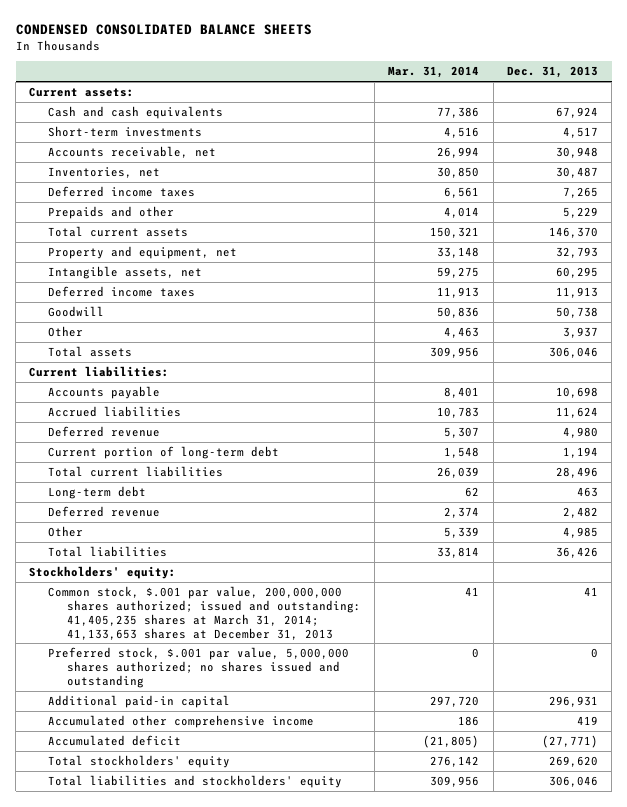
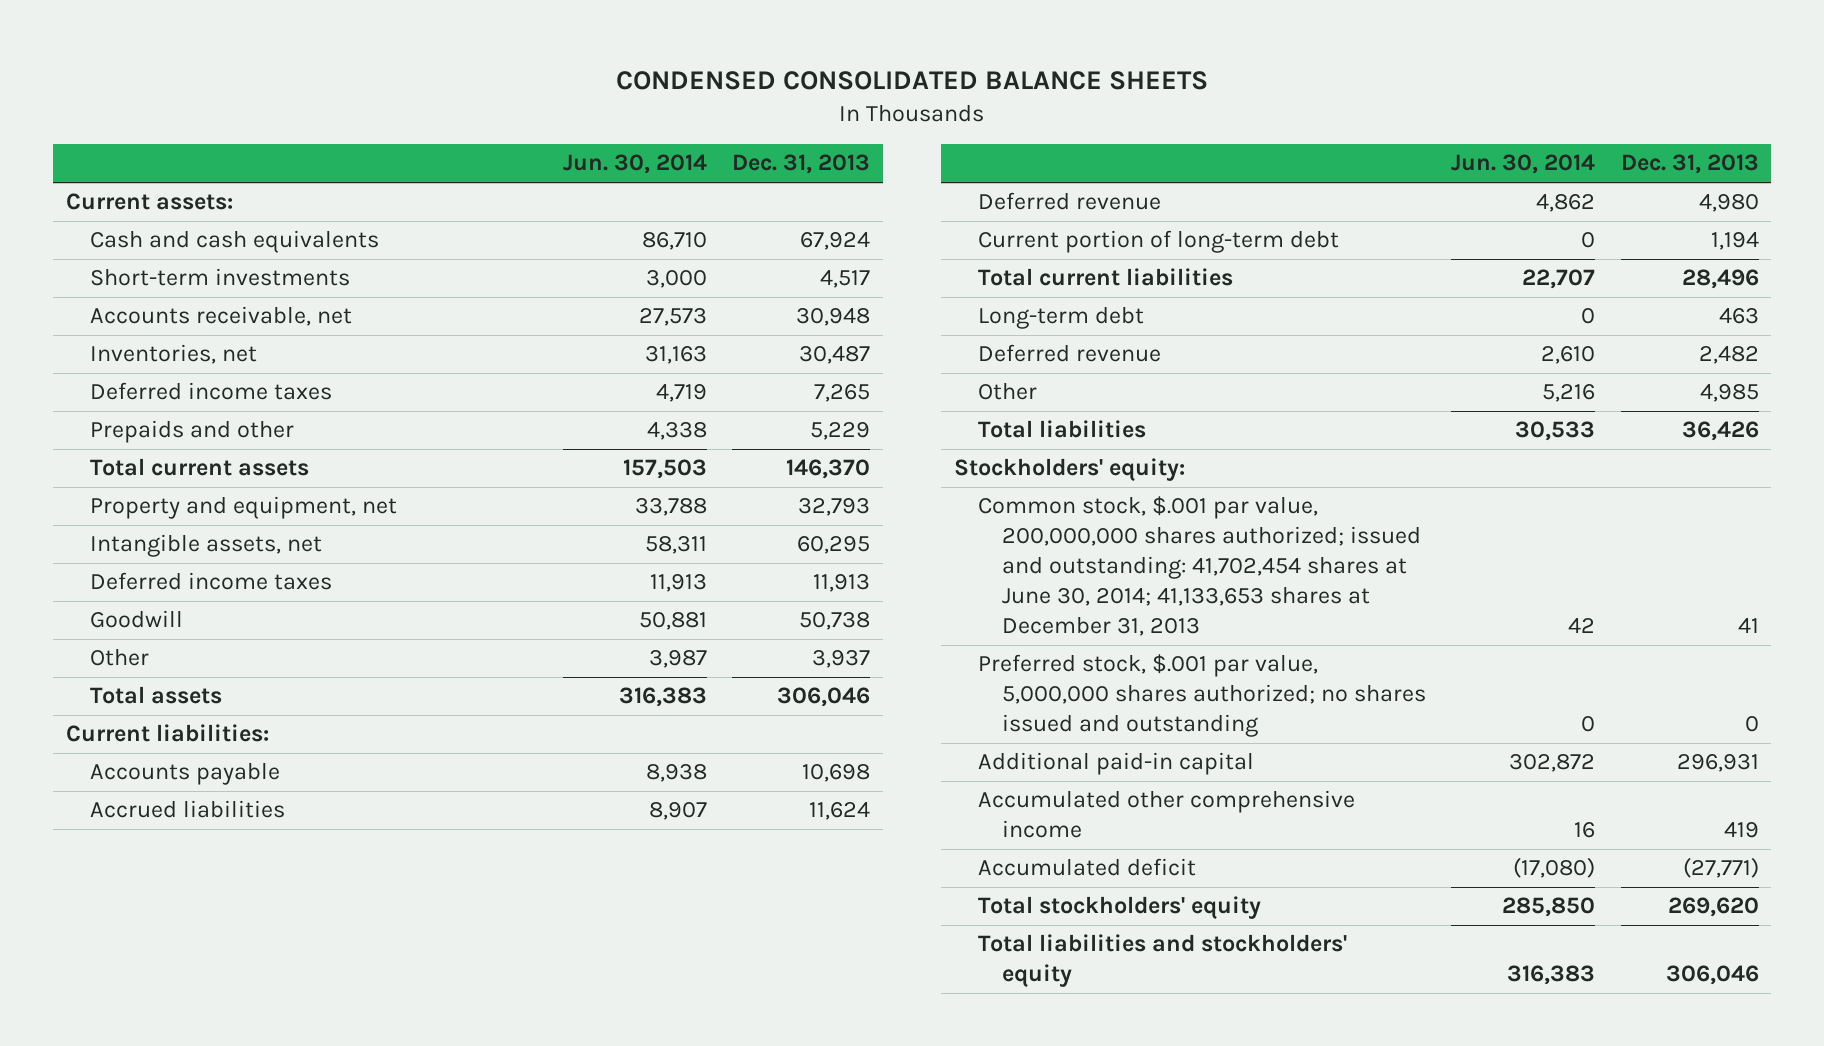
[388,66,480,79] Mar. 31, 2014 -> none
none -> [563,154,708,175] Jun. 30, 2014
[47,585,361,640] Common stock, $.001 par value, 200,000,000 shares authorized; issued and outstanding: 41,405,235 shares at March 31, 2014; 41,133,653 shares at December 31, 2013 -> [978,496,1422,637] Common stock, $.001 par value, 200,000,000 shares authorized; issued and outstanding: 41,702,454 shares at June 30, 2014; 41,133,653 shares at December 31, 2013

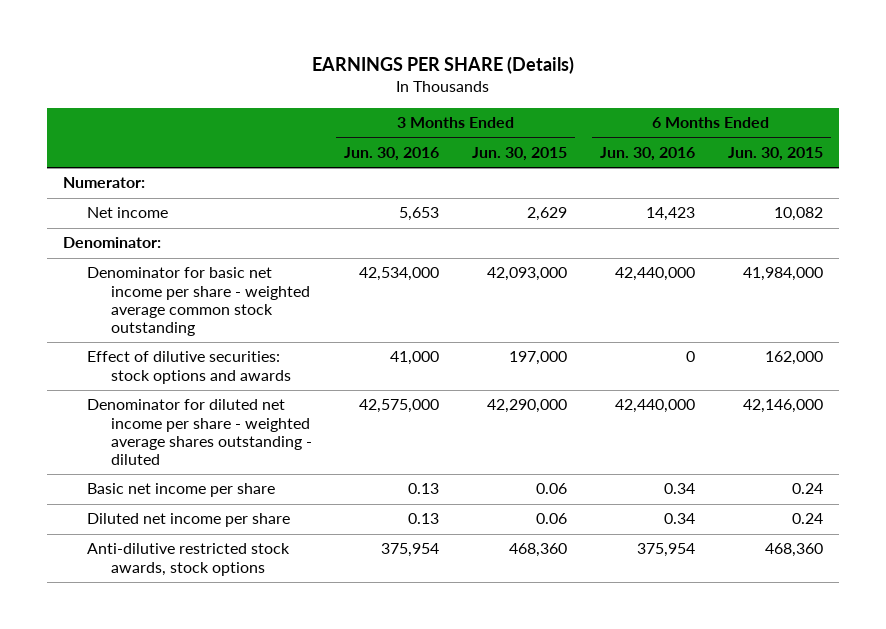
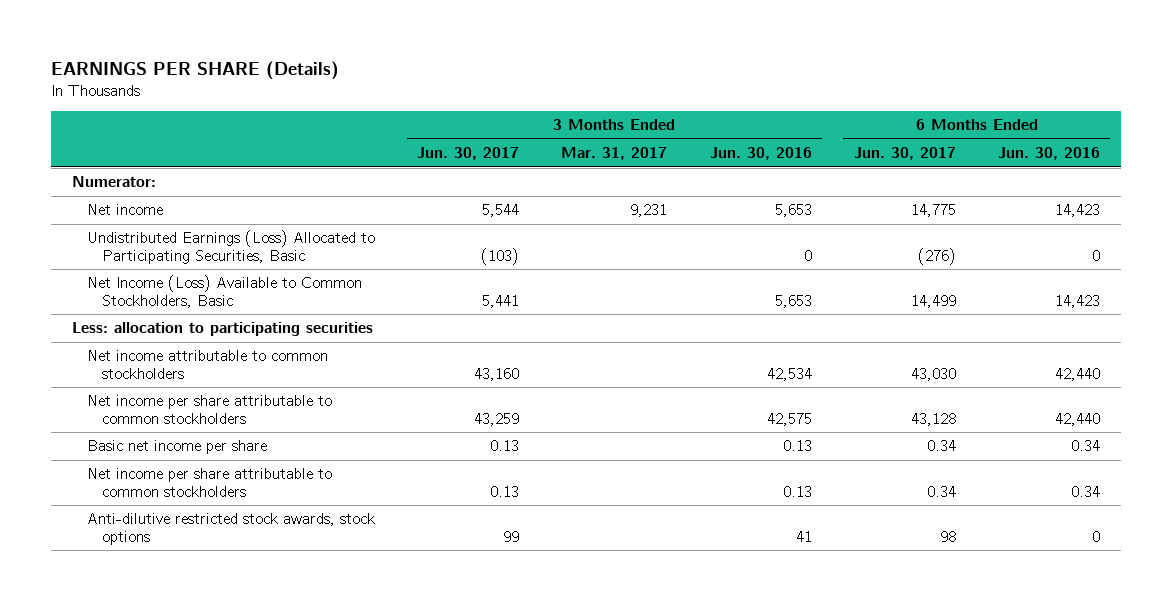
[472,146,568,161] Jun. 30, 2015 -> none
[727,146,823,161] Jun. 30, 2015 -> none
none -> [417,147,520,161] Jun. 30, 2017
none -> [561,147,668,161] Mar. 31, 2017
none -> [853,147,956,161] Jun. 30, 2017
[86,351,291,384] Effect of dilutive securities: stock options and awards -> none
none -> [87,230,376,264] Undistributed Earnings (Loss) Allocated to Participating Securities, Basic
none -> [87,275,363,308] Net Income (Loss) Available to Common Stockholders, Basic
[63,237,162,249] Denominator: -> [72,322,374,337] Less: allocation to participating securities
[86,267,310,337] Denominator for basic net income per share - weighted average common stock outstanding -> [87,350,329,379] Net income attributable to common stockholders
[359,267,440,282] 42,534,000 -> [766,367,812,381] 42,534
[614,267,695,282] 42,440,000 -> [1054,367,1100,381] 42,440
[86,399,312,466] Denominator for diluted net income per share - weighted average shares outstanding - diluted -> [87,395,333,424] Net income per share attributable to common stockholders
[359,399,440,414] 42,575,000 -> [766,412,812,426] 42,575
[614,399,695,414] 42,440,000 -> [1054,412,1100,426] 42,440
[86,513,290,528] Diluted net income per share -> [87,468,333,497] Net income per share attributable to common stockholders
[381,543,440,558] 375,954 -> [795,530,812,542] 41
[636,543,695,558] 375,954 -> [1091,530,1100,542] 0

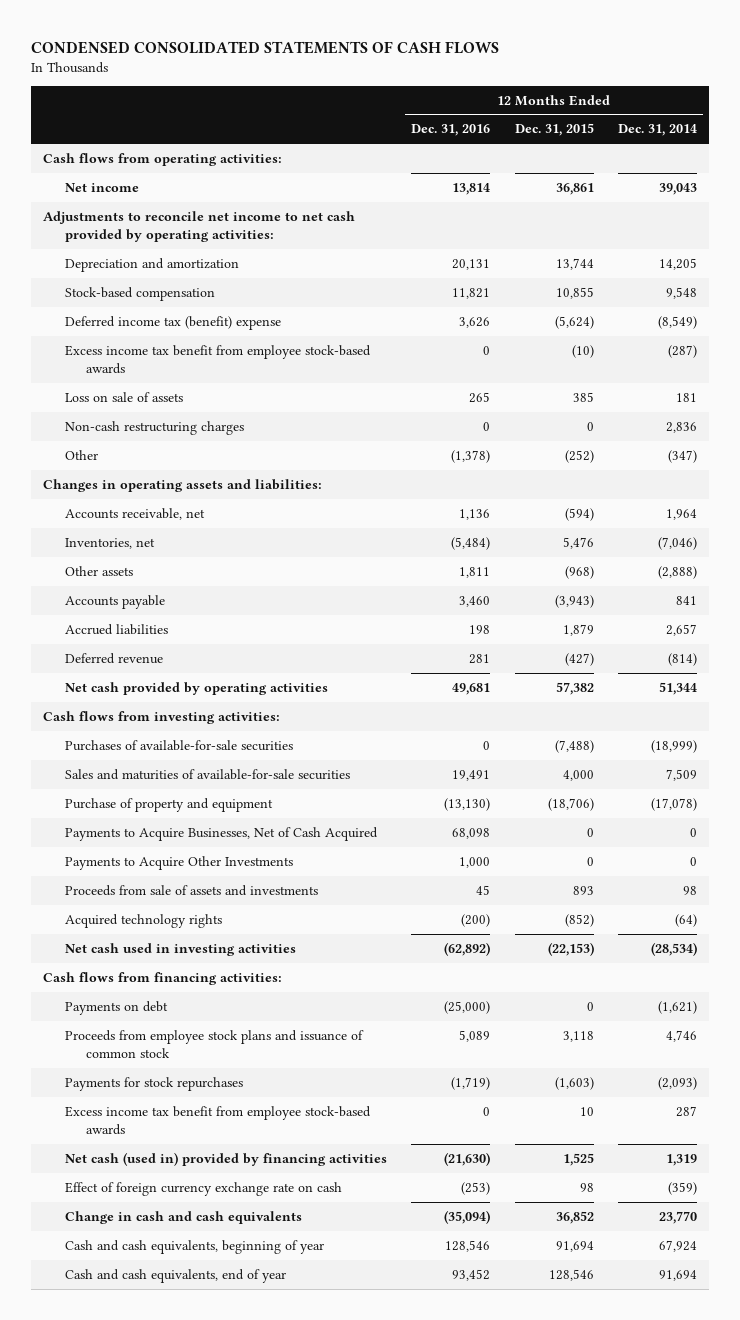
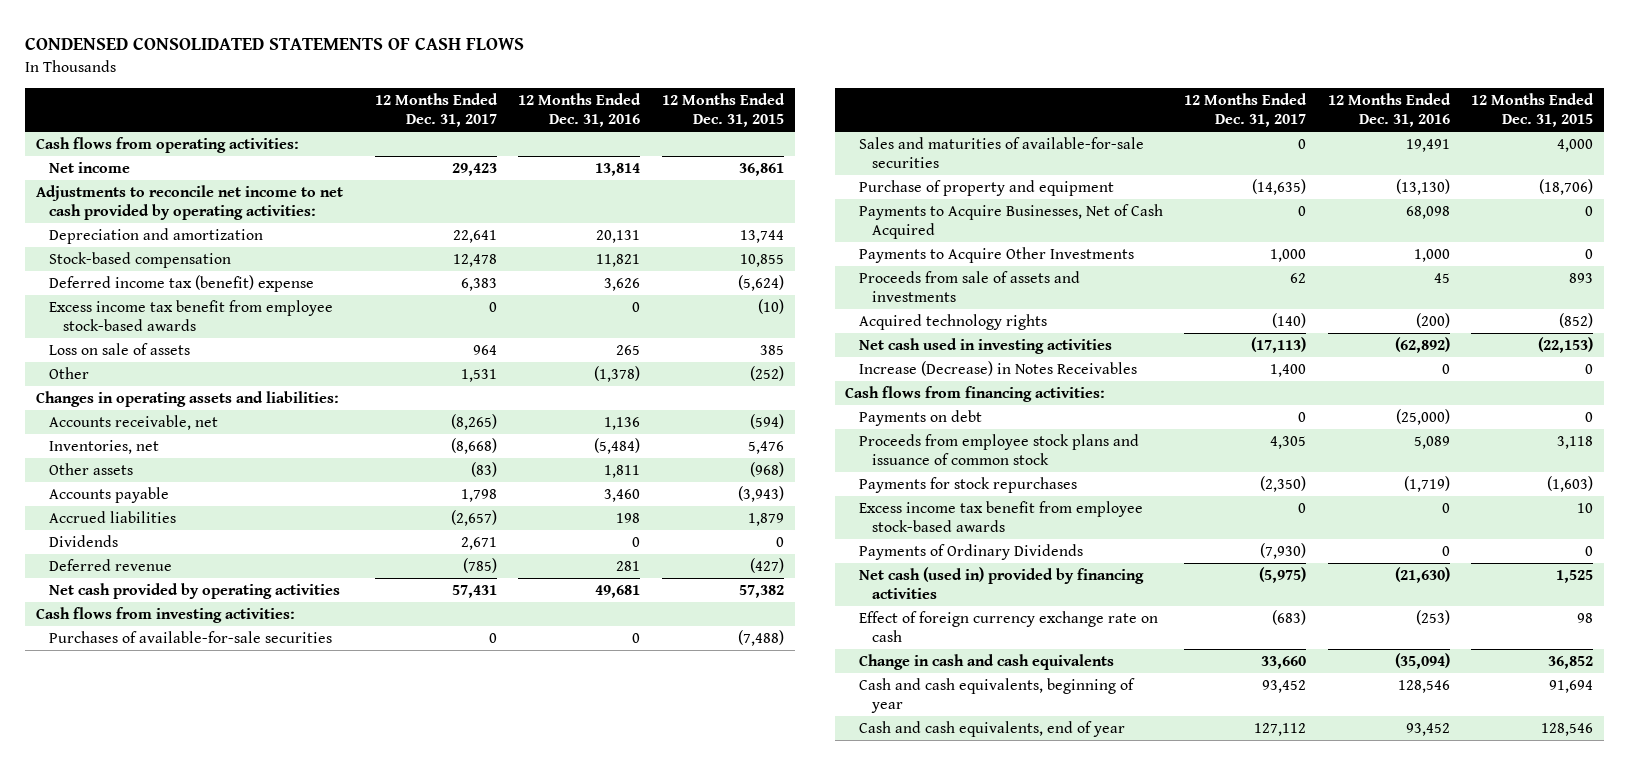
[617,124,697,137] Dec. 31, 2014 -> none
none -> [374,93,498,127] 12 Months Ended Dec. 31, 2017
[64,420,244,435] Non-cash restructuring charges -> none
none -> [49,535,119,548] Dividends
none -> [858,361,1137,377] Increase (Decrease) in Notes Receivables
none -> [858,544,1083,561] Payments of Ordinary Dividends

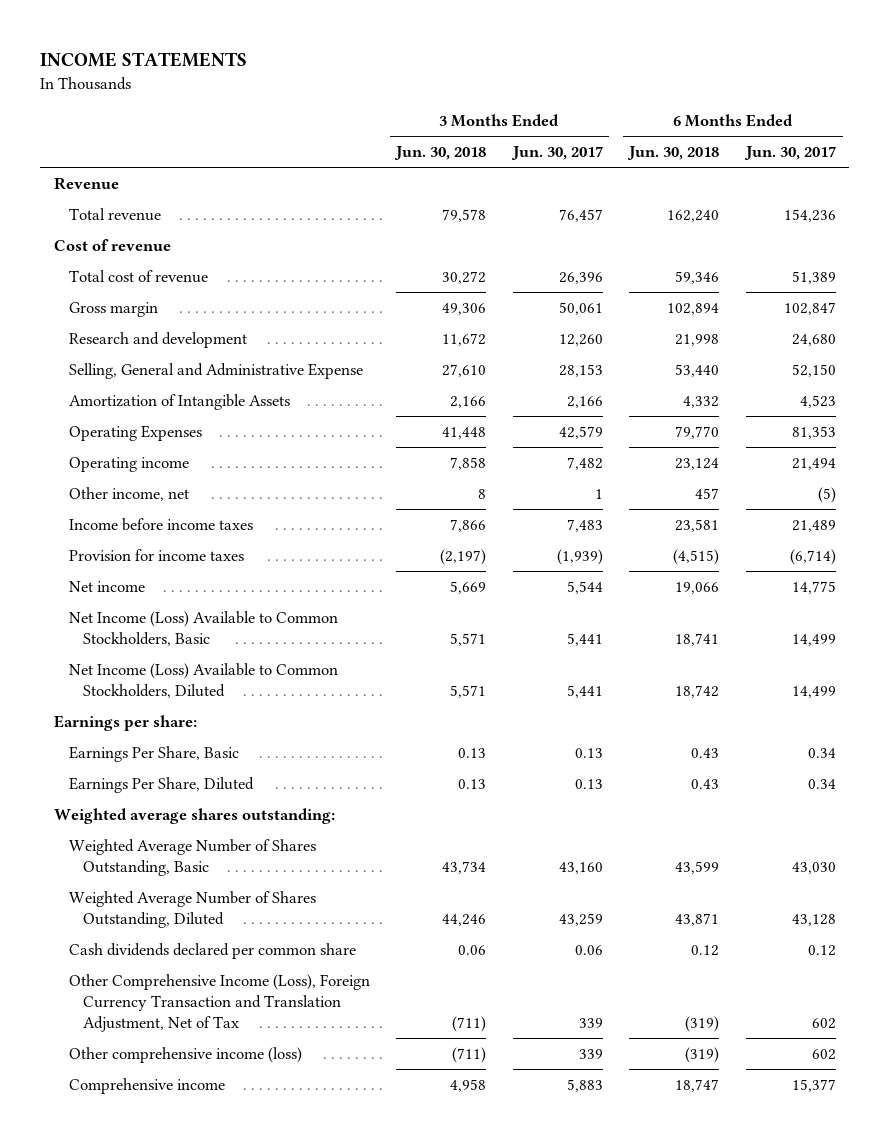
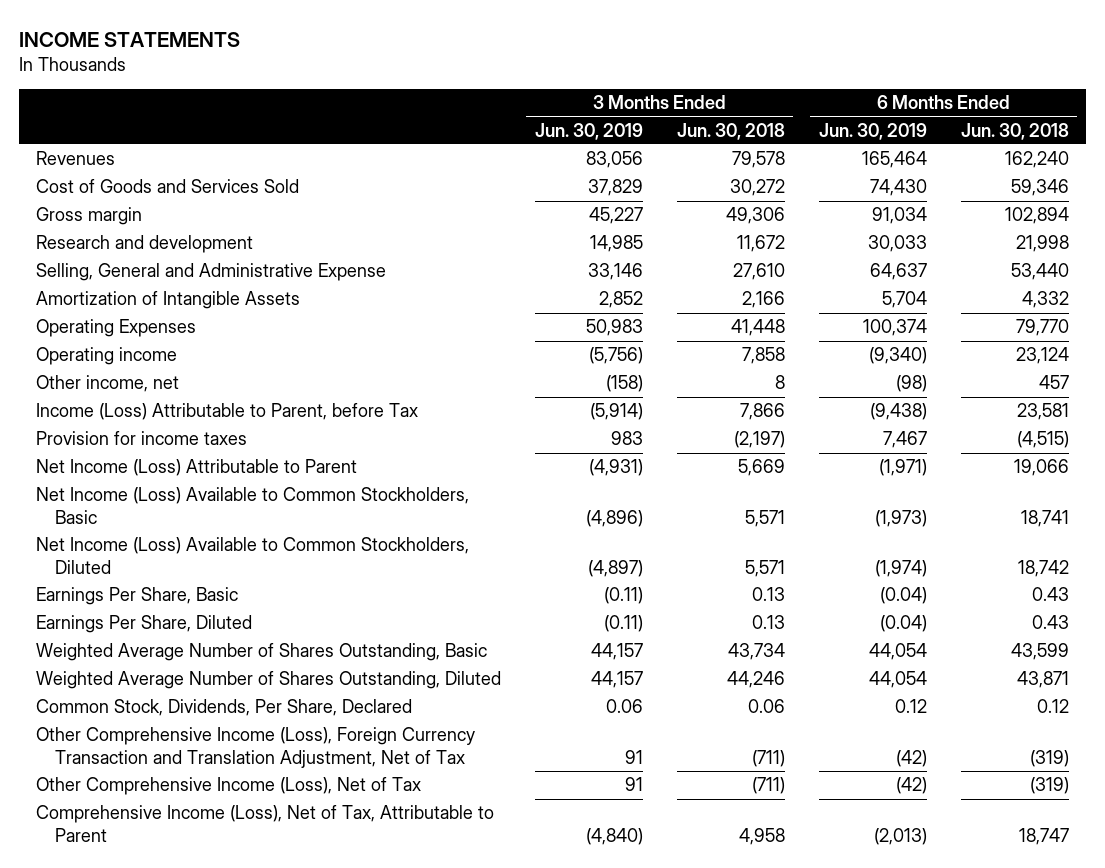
[510,146,603,161] Jun. 30, 2017 -> none
[743,146,836,161] Jun. 30, 2017 -> none
none -> [534,122,643,140] Jun. 30, 2019
none -> [818,122,927,140] Jun. 30, 2019
[53,176,119,190] Revenue -> none
[53,238,171,251] Cost of revenue -> none
[68,207,161,221] Total revenue -> [36,151,116,166] Revenues
[68,269,208,283] Total cost of revenue -> [36,179,300,194] Cost of Goods and Services Sold
[68,517,253,531] Income before income taxes -> [36,403,419,421] Income (Loss) Attributable to Parent, before Tax
[68,580,145,592] Net income -> [36,459,358,477] Net Income (Loss) Attributable to Parent
[53,714,197,731] Earnings per share: -> none
[53,807,335,824] Weighted average shares outstanding: -> none
[68,942,356,959] Cash dividends declared per common share -> [36,699,413,717] Common Stock, Dividends, Per Share, Declared
[68,1046,302,1063] Other comprehensive income (loss) -> [36,777,422,796] Other Comprehensive Income (Loss), Net of Tax
[68,1077,225,1094] Comprehensive income -> [36,805,495,843] Comprehensive Income (Loss), Net of Tax, Attributable to Parent

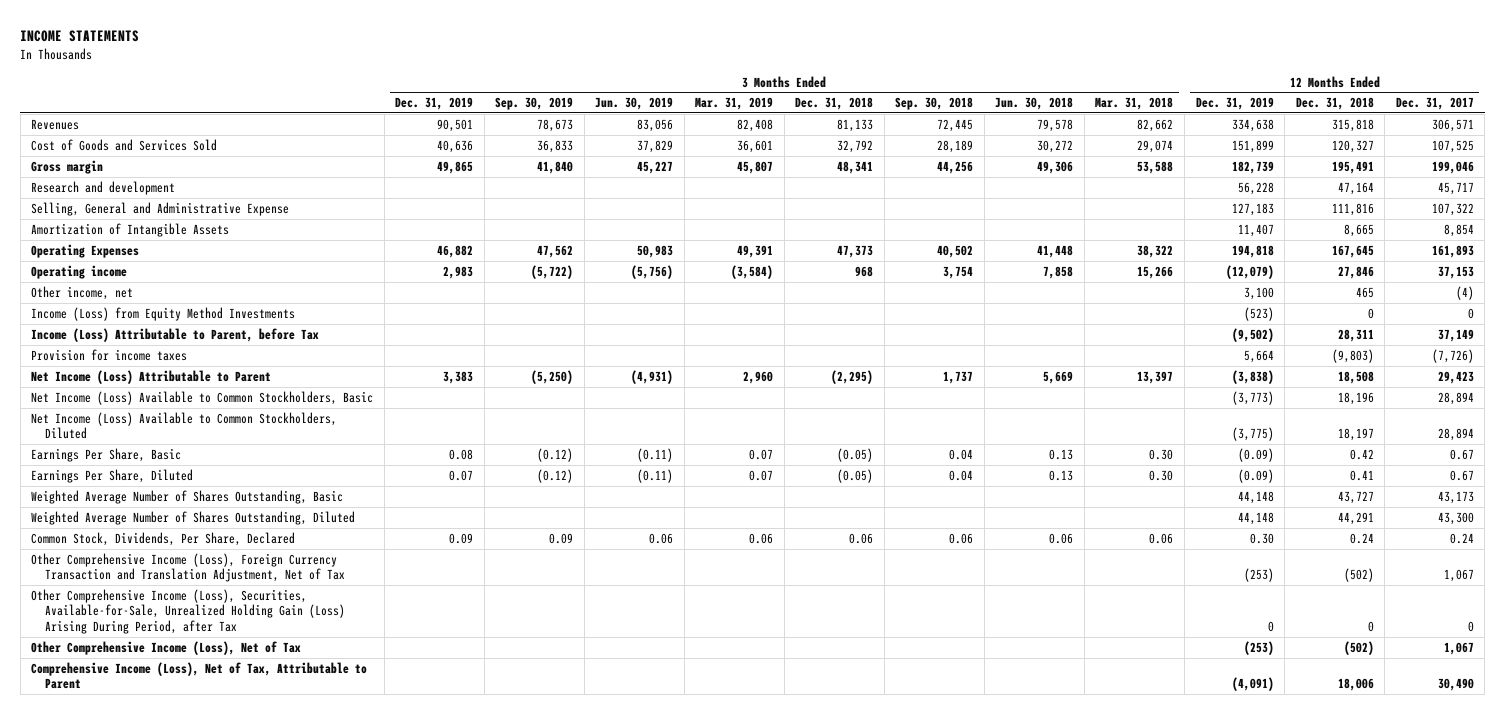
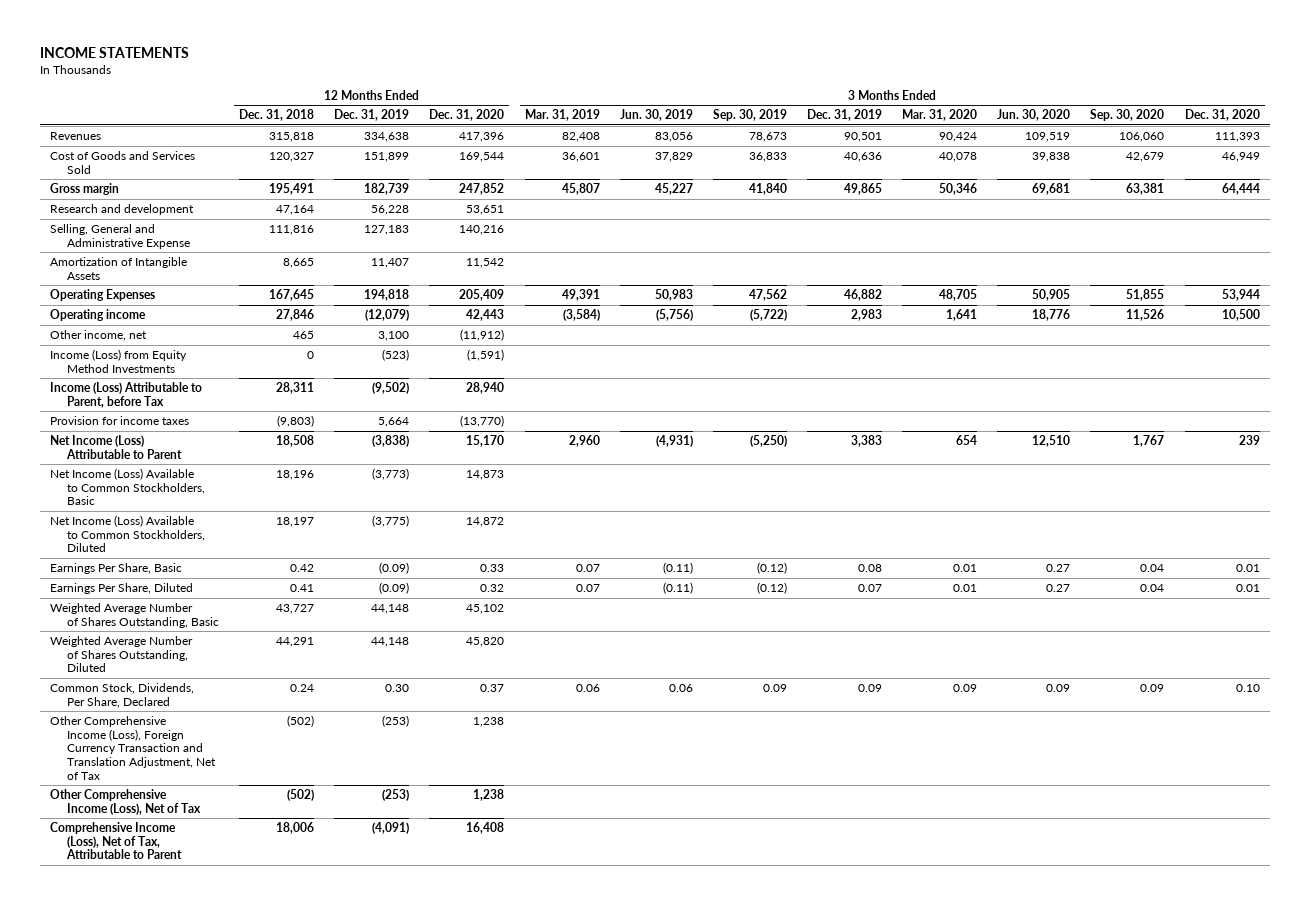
[795,97,874,111] Dec. 31, 2018 -> none
[895,97,974,111] Sep. 30, 2018 -> none
[995,97,1074,111] Jun. 30, 2018 -> none
[1095,97,1174,111] Mar. 31, 2018 -> none
[1395,97,1474,111] Dec. 31, 2017 -> none
none -> [429,109,505,122] Dec. 31, 2020
none -> [902,109,978,122] Mar. 31, 2020
none -> [997,109,1071,122] Jun. 30, 2020
none -> [1090,109,1165,122] Sep. 30, 2020
none -> [1184,109,1260,122] Dec. 31, 2020
[31,588,345,635] Other Comprehensive Income (Loss), Securities, Available-for-Sale, Unrealized Holding Gain (Loss) Arising During Period, after Tax -> none

